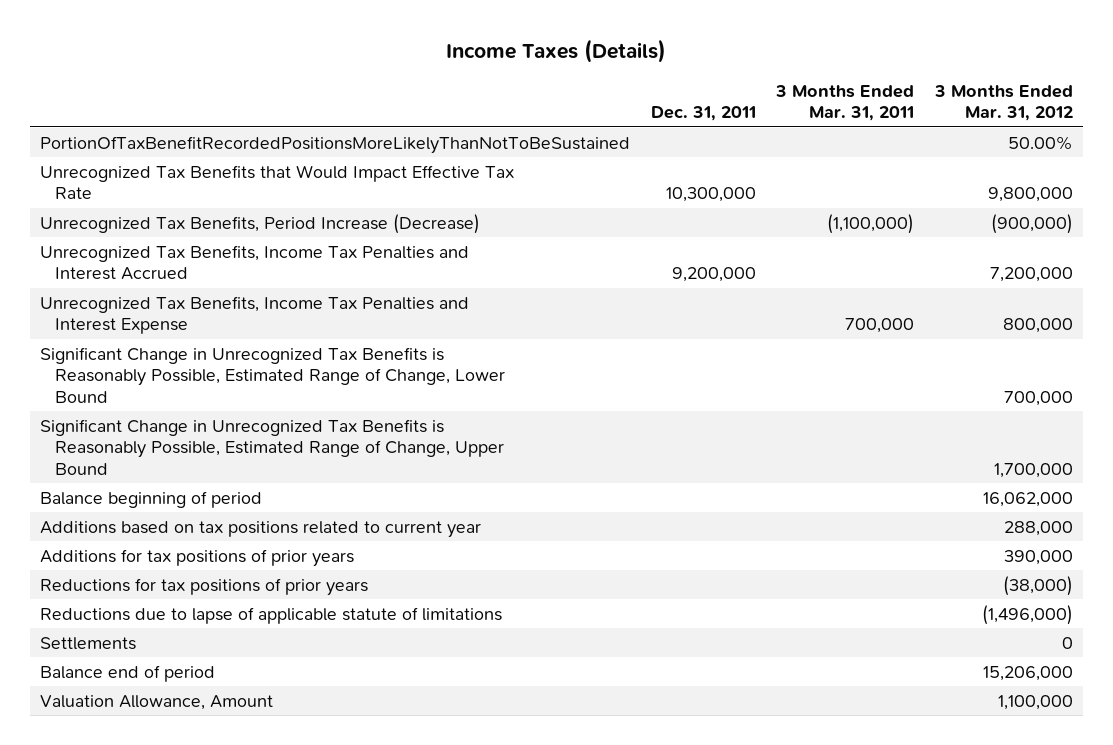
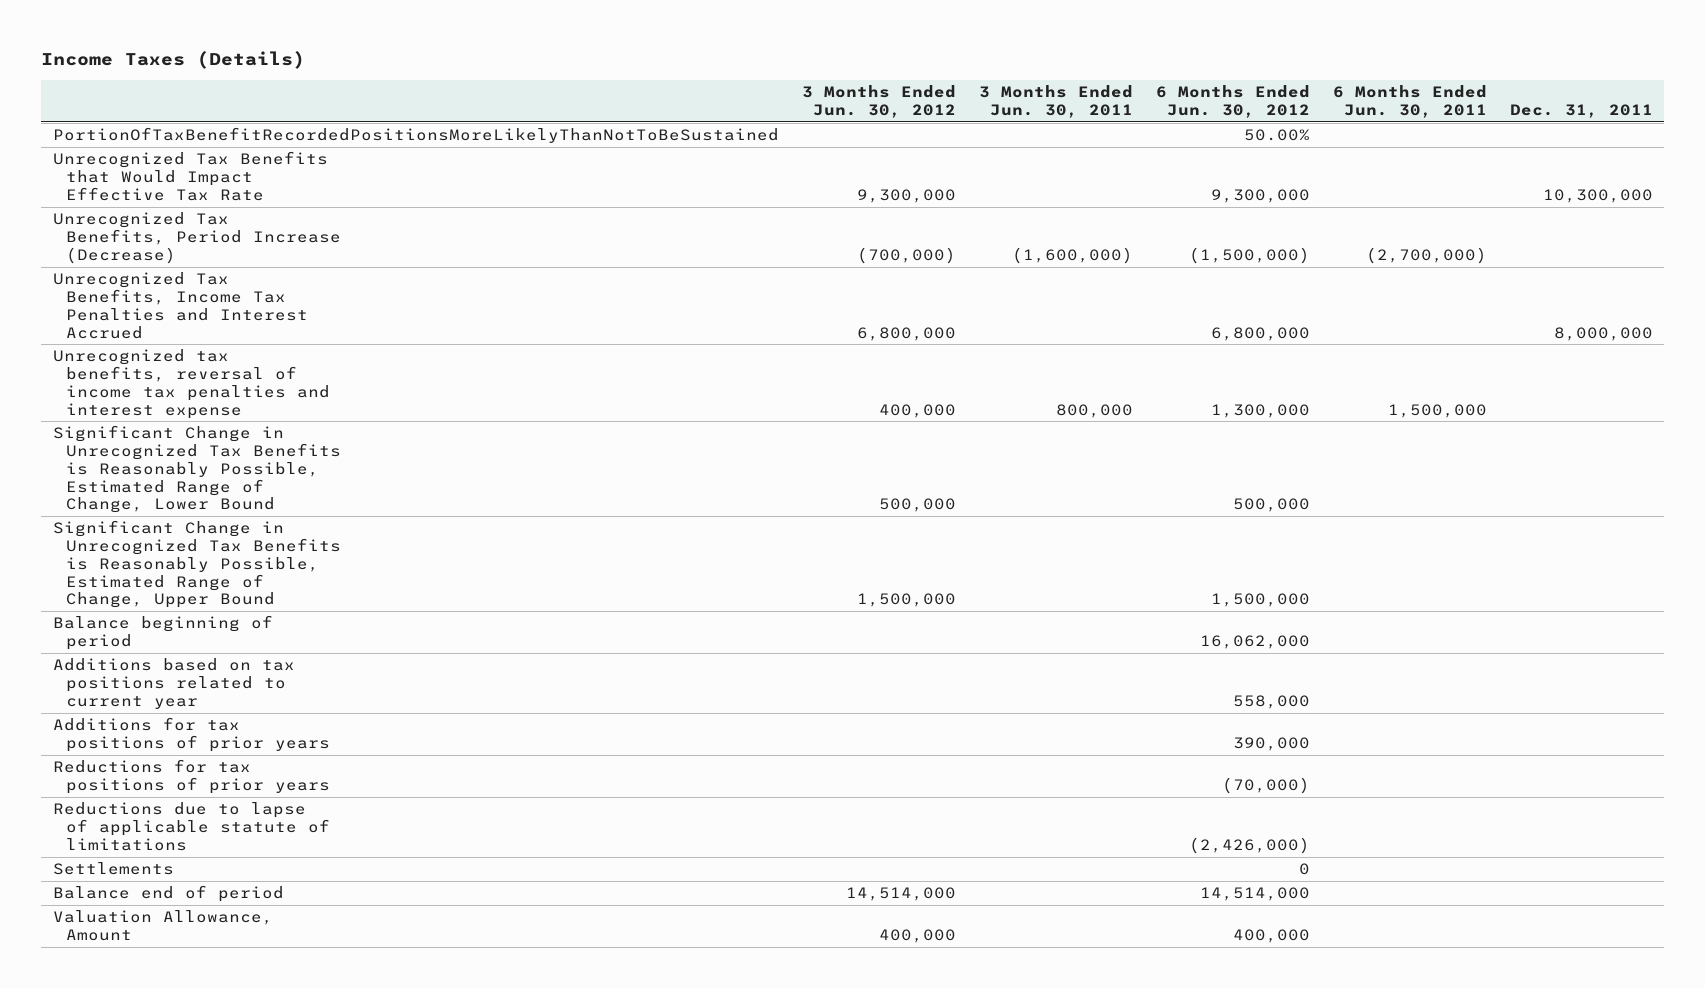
[775,84,915,122] 3 Months Ended Mar. 31, 2011 -> none
[933,84,1073,122] 3 Months Ended Mar. 31, 2012 -> none
none -> [801,84,956,118] 3 Months Ended Jun. 30, 2012
none -> [978,84,1133,118] 3 Months Ended Jun. 30, 2011
none -> [1155,84,1310,118] 6 Months Ended Jun. 30, 2012
none -> [1332,84,1487,118] 6 Months Ended Jun. 30, 2011
[671,267,756,283] 9,200,000 -> [1553,326,1653,341] 8,000,000
[40,295,470,335] Unrecognized Tax Benefits, Income Tax Penalties and Interest Expense -> [52,349,331,419] Unrecognized tax benefits, reversal of income tax penalties and interest expense

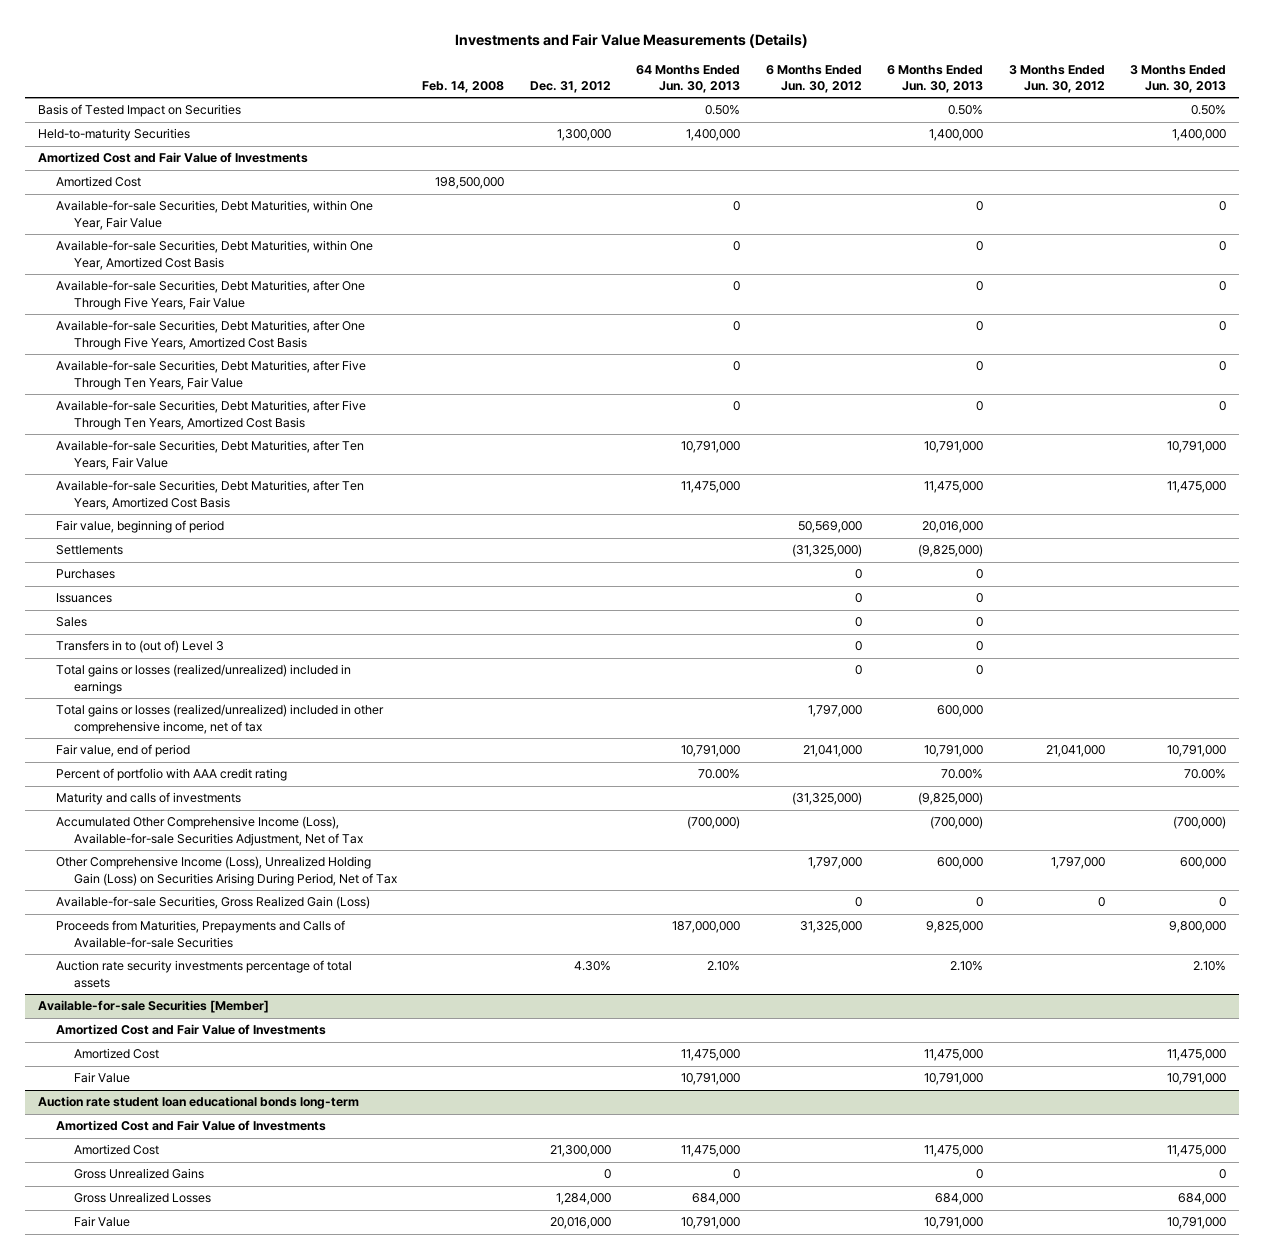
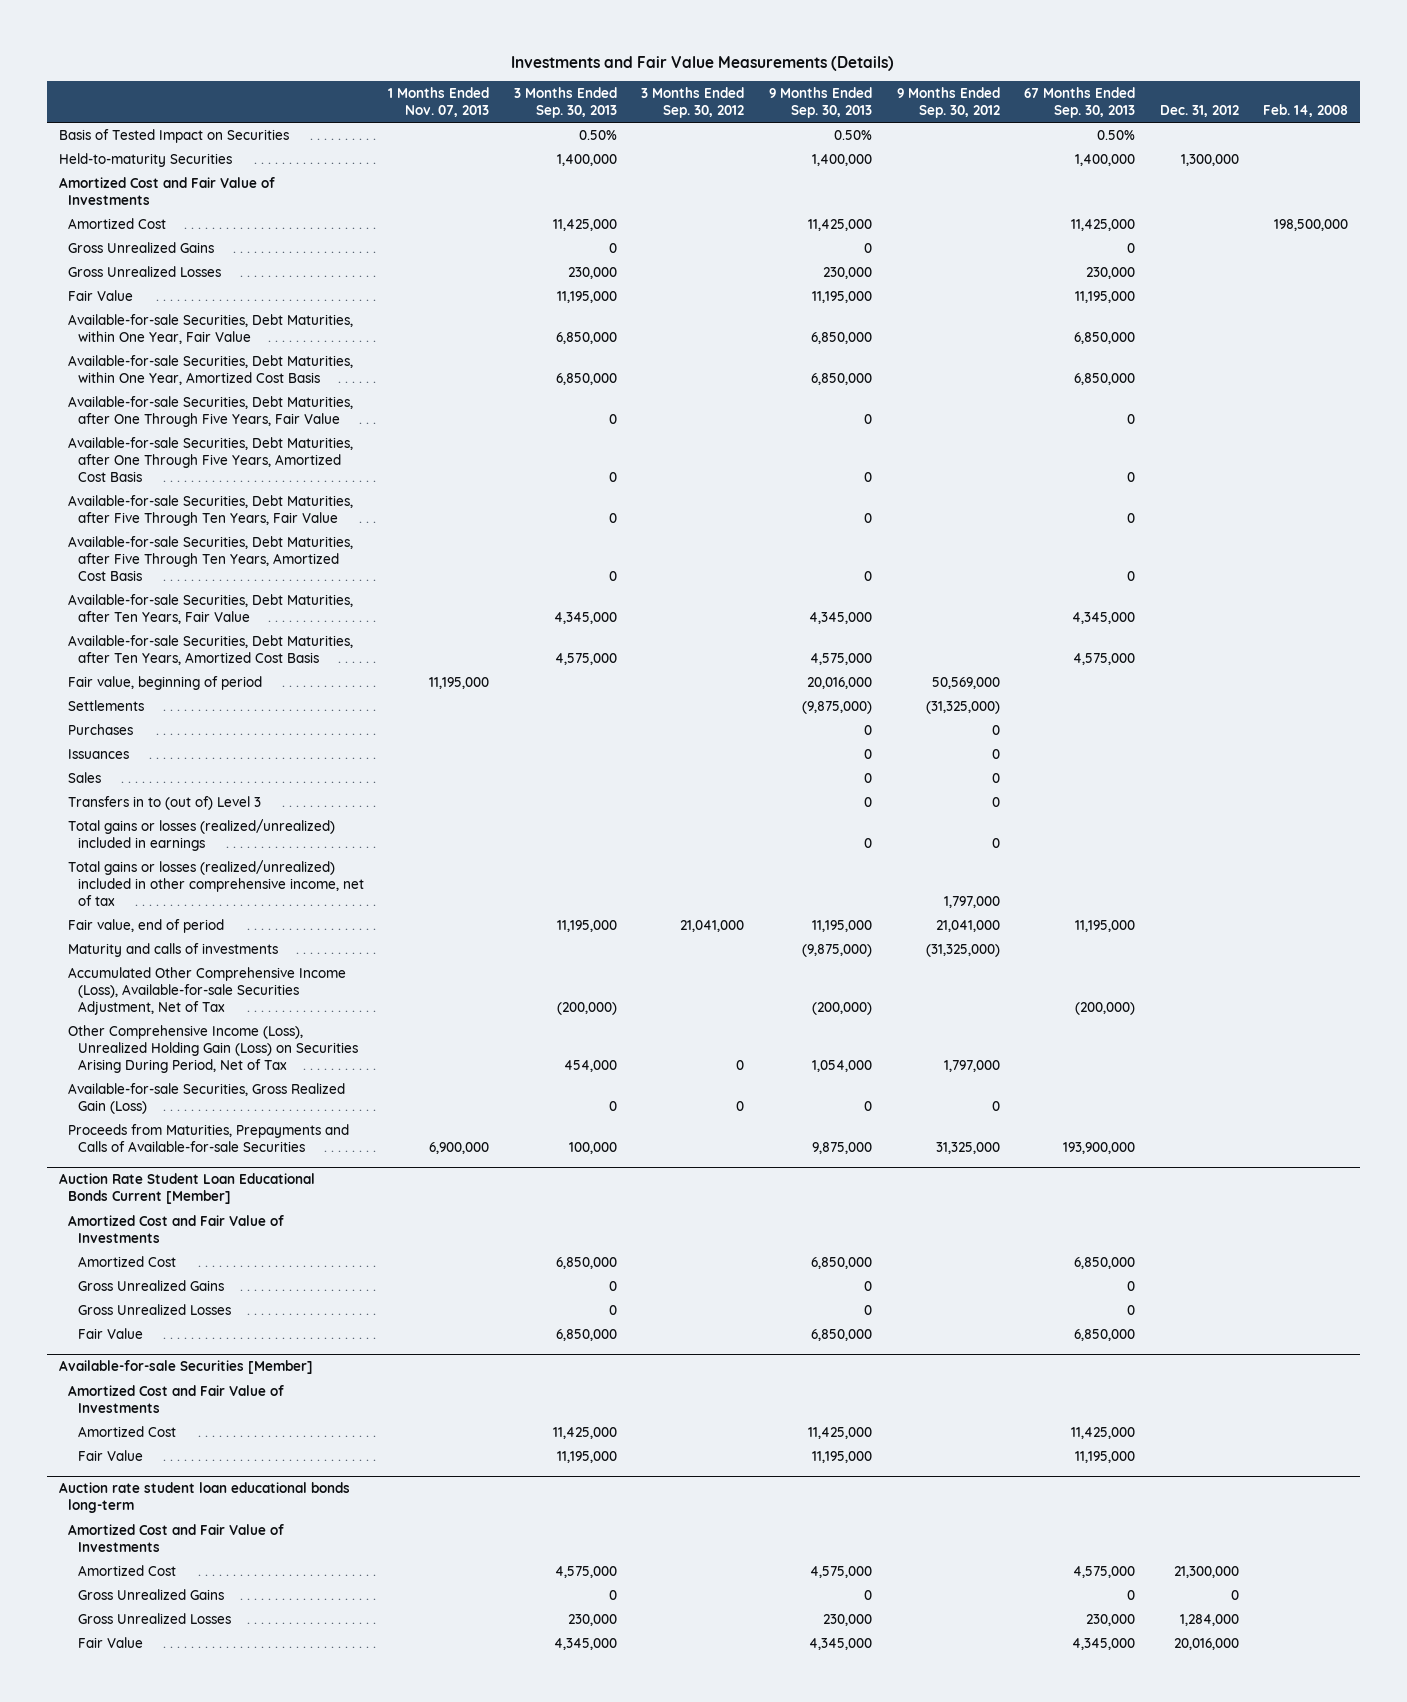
[636,64,741,93] 64 Months Ended Jun. 30, 2013 -> none
[765,64,862,93] 6 Months Ended Jun. 30, 2012 -> none
[887,64,984,93] 6 Months Ended Jun. 30, 2013 -> none
[1008,64,1105,93] 3 Months Ended Jun. 30, 2012 -> none
[1130,64,1227,93] 3 Months Ended Jun. 30, 2013 -> none
none -> [388,86,490,117] 1 Months Ended Nov. 07, 2013
none -> [513,86,617,118] 3 Months Ended Sep. 30, 2013
none -> [641,86,745,118] 3 Months Ended Sep. 30, 2012
none -> [768,86,872,118] 9 Months Ended Sep. 30, 2013
none -> [896,86,1000,118] 9 Months Ended Sep. 30, 2012
none -> [1024,86,1136,118] 67 Months Ended Sep. 30, 2013
none -> [68,241,215,253] Gross Unrealized Gains
none -> [68,265,222,277] Gross Unrealized Losses
none -> [68,289,134,301] Fair Value
[55,768,287,782] Percent of portfolio with AAA credit rating -> none
[55,960,352,988] Auction rate security investments percentage of total assets -> none
none -> [58,1173,315,1205] Auction Rate Student Loan Educational Bonds Current [Member]
none -> [68,1214,285,1243] Amortized Cost and Fair Value of Investments
none -> [77,1255,176,1267] Amortized Cost
none -> [77,1279,224,1291] Gross Unrealized Gains
none -> [77,1303,231,1315] Gross Unrealized Losses
none -> [77,1327,143,1339] Fair Value

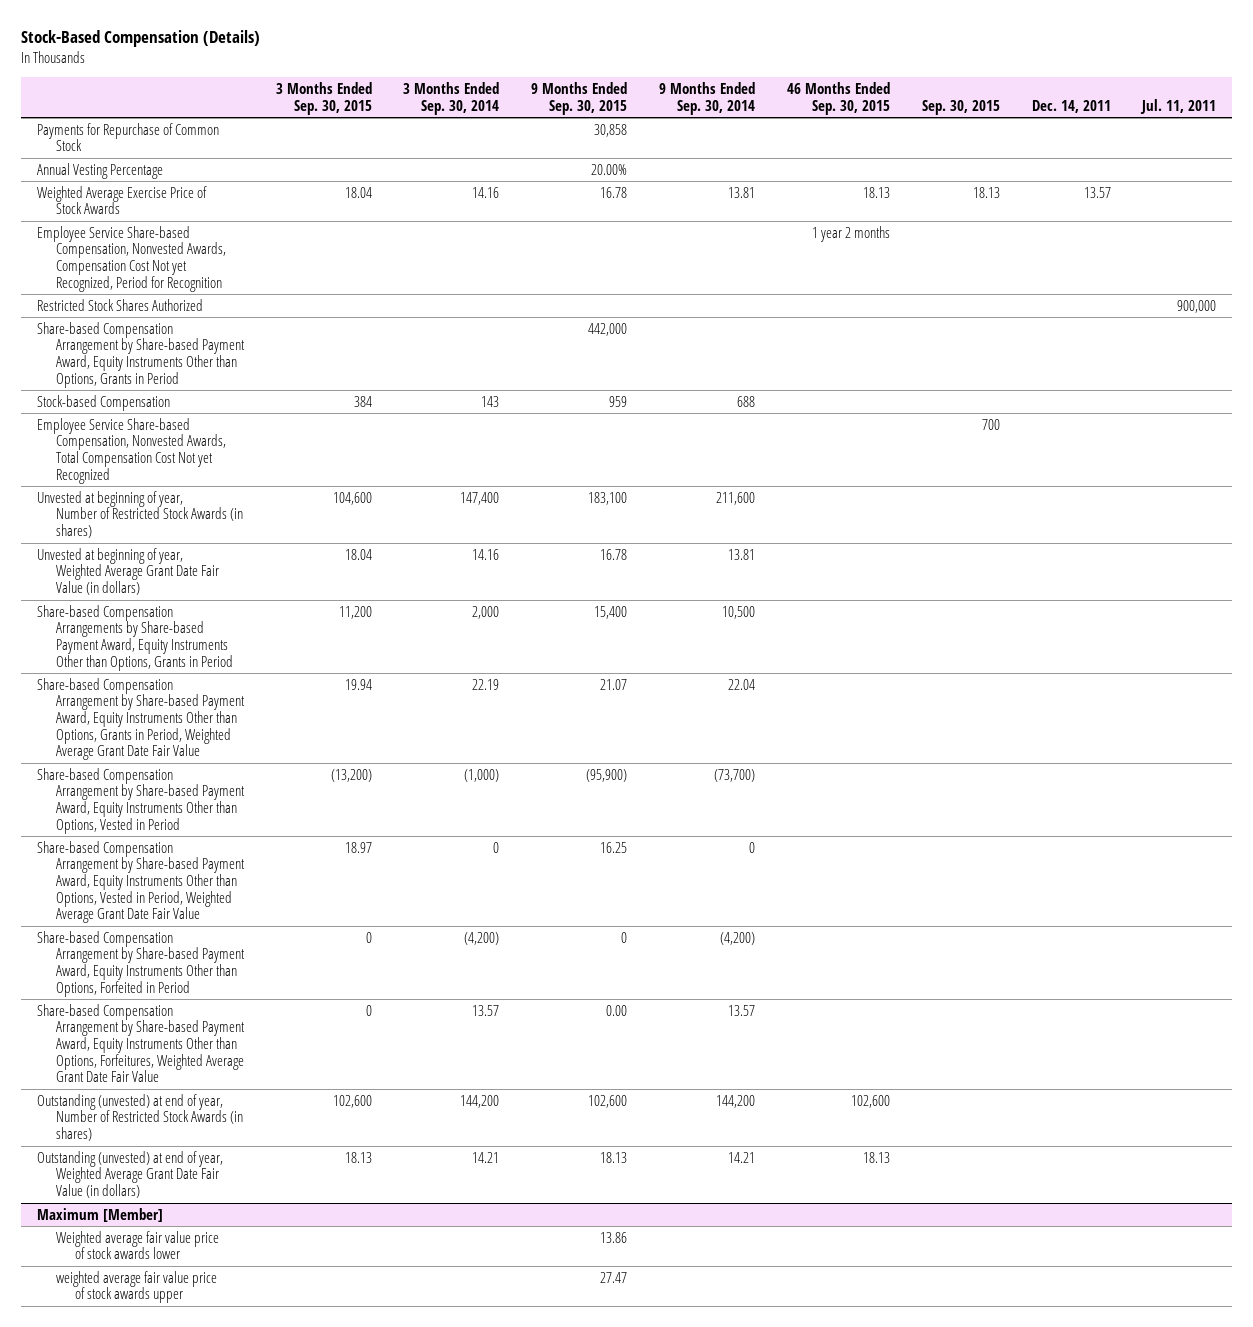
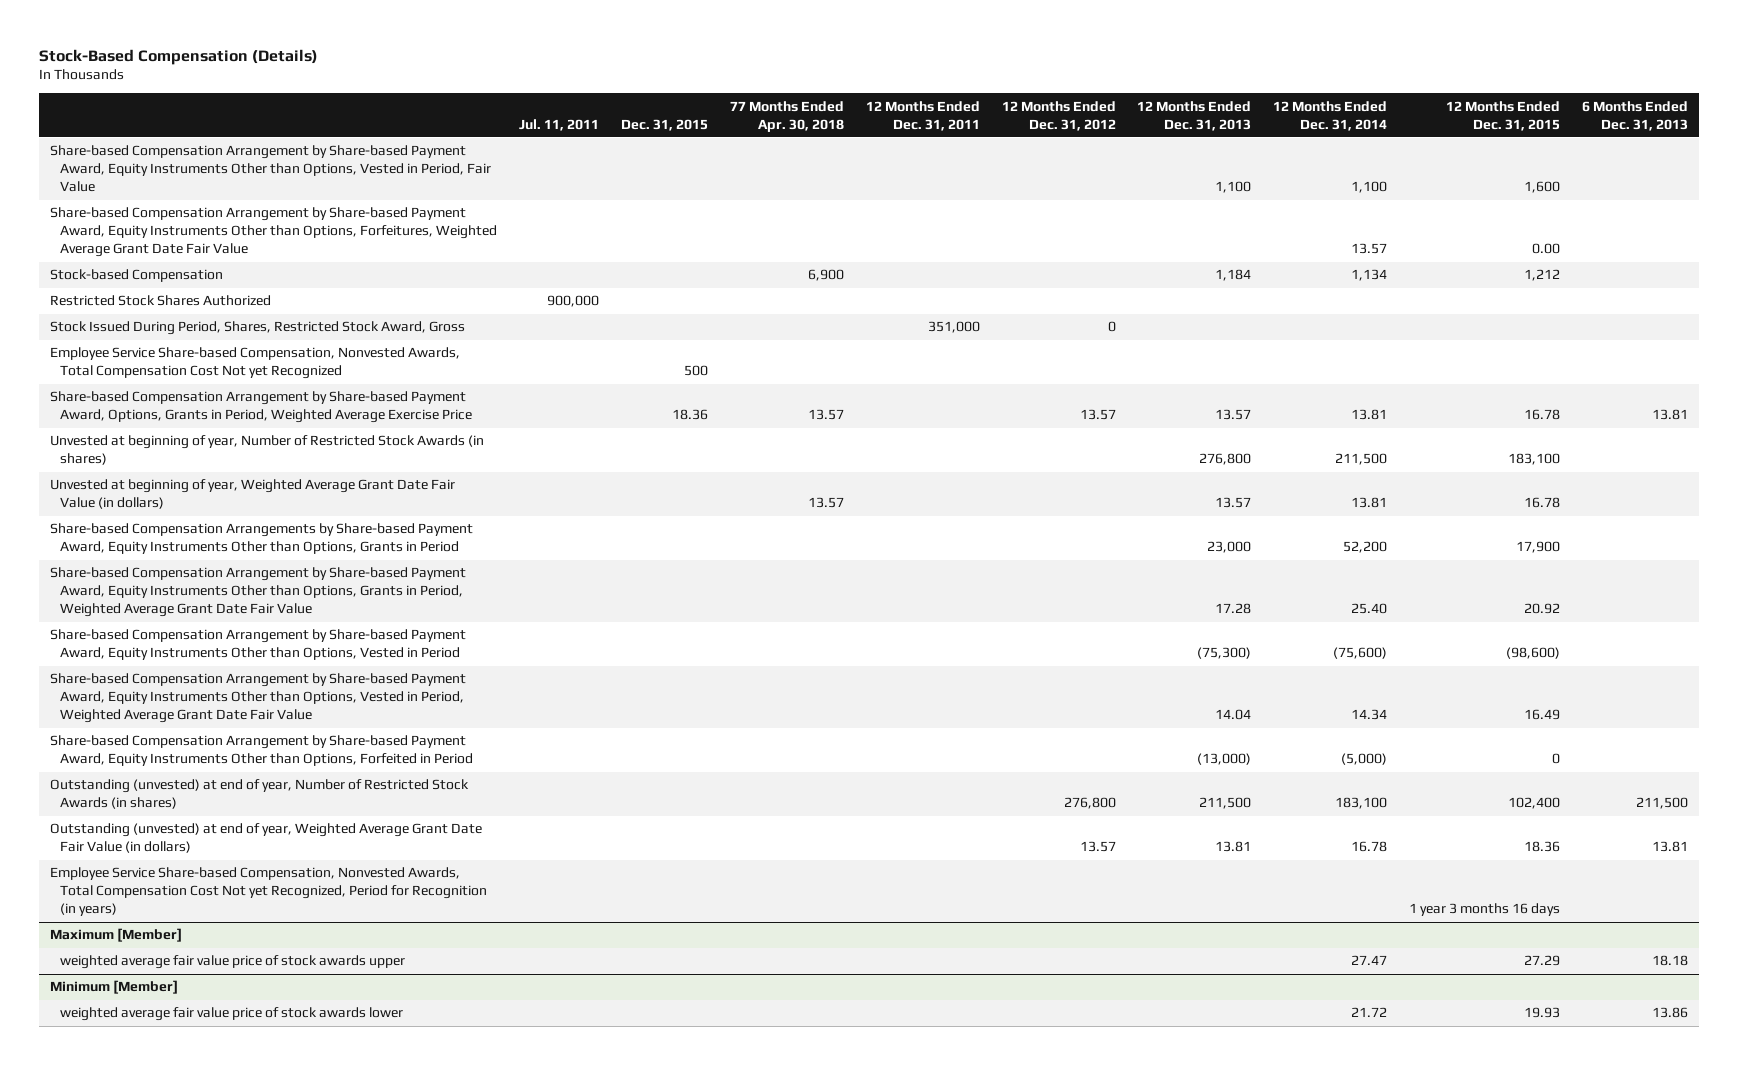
[275,81,372,115] 3 Months Ended Sep. 30, 2015 -> none
[403,81,500,115] 3 Months Ended Sep. 30, 2014 -> none
[531,81,628,115] 9 Months Ended Sep. 30, 2015 -> none
[659,81,756,115] 9 Months Ended Sep. 30, 2014 -> none
[786,81,890,115] 46 Months Ended Sep. 30, 2015 -> none
[921,99,1000,115] Sep. 30, 2015 -> none
[1031,99,1111,113] Dec. 14, 2011 -> none
none -> [621,118,709,131] Dec. 31, 2015
none -> [729,100,844,132] 77 Months Ended Apr. 30, 2018
none -> [865,100,980,131] 12 Months Ended Dec. 31, 2011
none -> [1001,100,1116,131] 12 Months Ended Dec. 31, 2012
none -> [1137,100,1252,131] 12 Months Ended Dec. 31, 2013
none -> [1273,100,1388,131] 12 Months Ended Dec. 31, 2014
none -> [1446,100,1561,131] 12 Months Ended Dec. 31, 2015
none -> [1582,100,1689,131] 6 Months Ended Dec. 31, 2013
[36,122,219,152] Payments for Repurchase of Common Stock -> none
[36,162,163,179] Annual Vesting Percentage -> none
[36,185,207,215] Weighted Average Exercise Price of Stock Awards -> none
[36,225,226,292] Employee Service Share-based Compensation, Nonvested Awards, Compensation Cost Not yet Recognized, Period for Recognition -> none
[36,321,245,388] Share-based Compensation Arrangement by Share-based Payment Award, Equity Instruments Other than Options, Grants in Period -> [50,145,492,193] Share-based Compensation Arrangement by Share-based Payment Award, Equity Instruments Other than Options, Vested in Period, Fair Value
[36,1003,245,1083] Share-based Compensation Arrangement by Share-based Payment Award, Equity Instruments Other than Options, Forfeitures, Weighted Average Grant Date Fair Value -> [50,207,498,258] Share-based Compensation Arrangement by Share-based Payment Award, Equity Instruments Other than Options, Forfeitures, Weighted Average Grant Date Fair Value
[36,298,203,311] Restricted Stock Shares Authorized -> [50,295,272,307] Restricted Stock Shares Authorized
none -> [50,321,466,336] Stock Issued During Period, Shares, Restricted Stock Award, Gross
none -> [50,391,473,424] Share-based Compensation Arrangement by Share-based Payment Award, Options, Grants in Period, Weighted Average Exercise Price
none -> [50,867,488,917] Employee Service Share-based Compensation, Nonvested Awards, Total Compensation Cost Not yet Recognized, Period for Recognition (in years)
[55,1230,219,1260] Weighted average fair value price of stock awards lower -> none
none -> [50,980,179,995] Minimum [Member]
none -> [60,1007,404,1022] weighted average fair value price of stock awards lower

